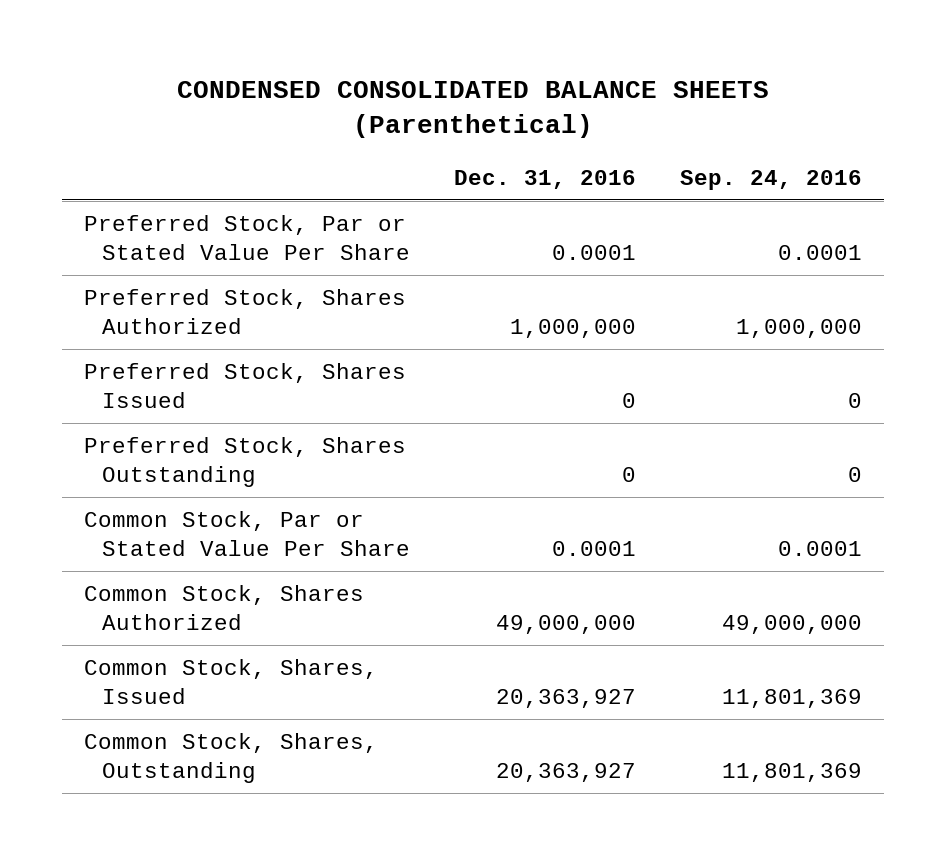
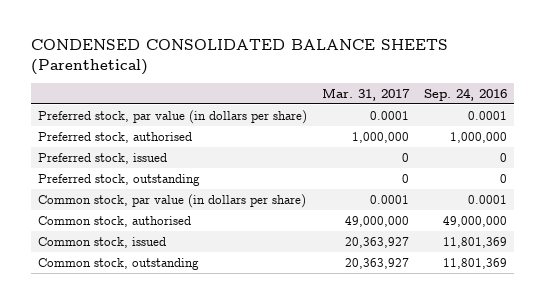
[454,170,637,190] Dec. 31, 2016 -> none
none -> [321,87,410,101] Mar. 31, 2017
[84,214,411,260] Preferred Stock, Par or Stated Value Per Share -> [38,109,308,124] Preferred stock, par value (in dollars per share)
[84,288,407,334] Preferred Stock, Shares Authorized -> [38,131,193,143] Preferred stock, authorised
[84,362,407,408] Preferred Stock, Shares Issued -> [38,152,168,164] Preferred stock, issued
[84,436,407,487] Preferred Stock, Shares Outstanding -> [38,173,201,186] Preferred stock, outstanding
[84,510,411,556] Common Stock, Par or Stated Value Per Share -> [38,193,307,208] Common stock, par value (in dollars per share)
[84,584,365,630] Common Stock, Shares Authorized -> [38,215,192,227] Common stock, authorised
[84,658,379,704] Common Stock, Shares, Issued -> [38,236,167,248] Common stock, issued
[84,732,379,783] Common Stock, Shares, Outstanding -> [38,257,200,270] Common stock, outstanding

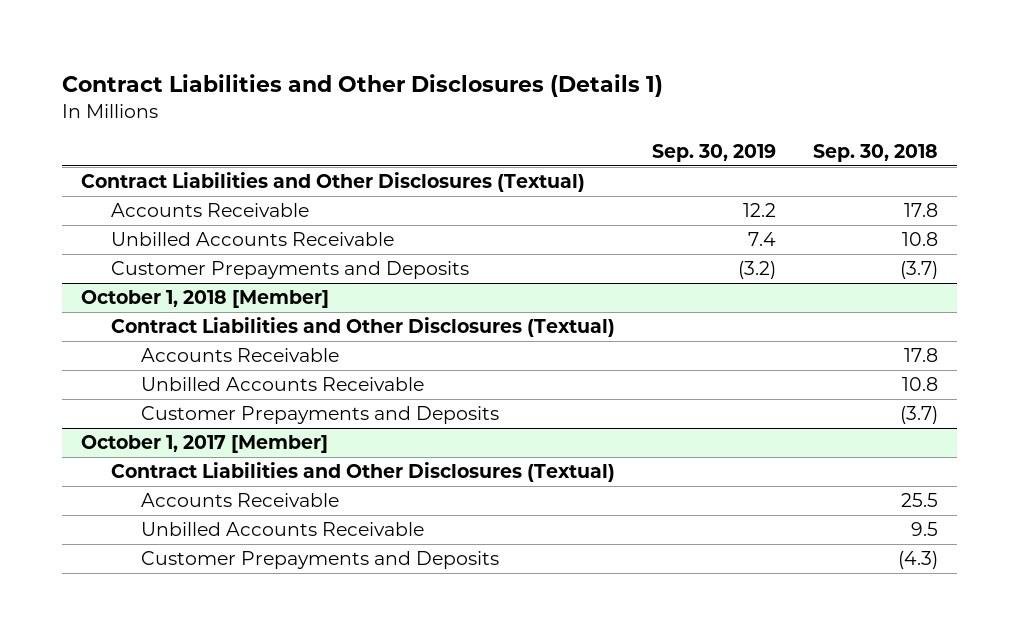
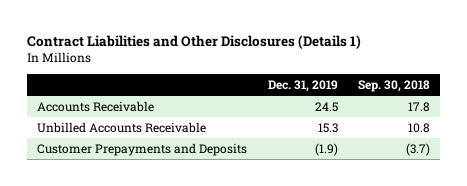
[652,143,777,162] Sep. 30, 2019 -> none
none -> [267,79,338,92] Dec. 31, 2019
[80,172,585,193] Contract Liabilities and Other Disclosures (Textual) -> none
[80,290,329,309] October 1, 2018 [Member] -> none
[111,317,616,338] Contract Liabilities and Other Disclosures (Textual) -> none
[141,348,340,363] Accounts Receivable -> none
[141,377,425,392] Unbilled Accounts Receivable -> none
[141,406,500,425] Customer Prepayments and Deposits -> none
[80,435,328,454] October 1, 2017 [Member] -> none
[111,462,616,483] Contract Liabilities and Other Disclosures (Textual) -> none
[141,493,340,508] Accounts Receivable -> none
[141,522,425,537] Unbilled Accounts Receivable -> none
[141,551,500,570] Customer Prepayments and Deposits -> none

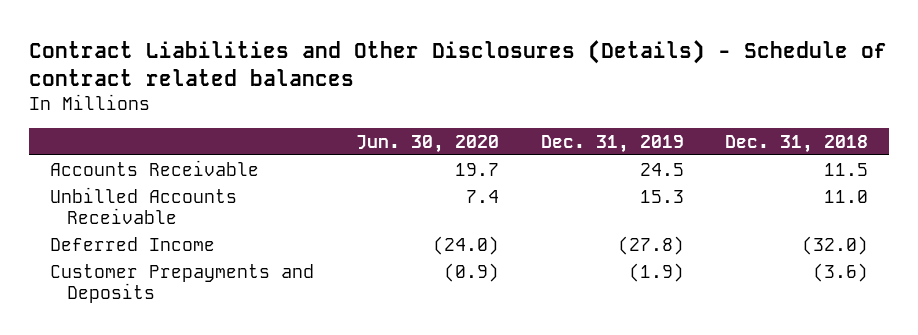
[27,34,362,49] Contract Liabilities and Other Disclosures (Details 1) -> [29,39,888,86] Contract Liabilities and Other Disclosures (Details) - Schedule of contract related balances
[357,79,430,92] Sep. 30, 2018 -> none
none -> [355,134,499,153] Jun. 30, 2020
none -> [725,134,869,153] Dec. 31, 2018
none -> [50,236,216,251] Deferred Income

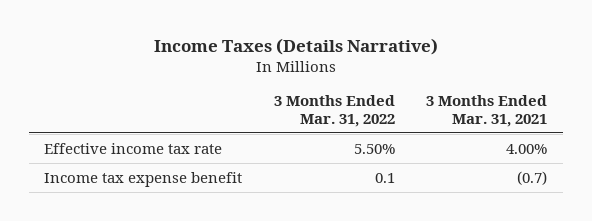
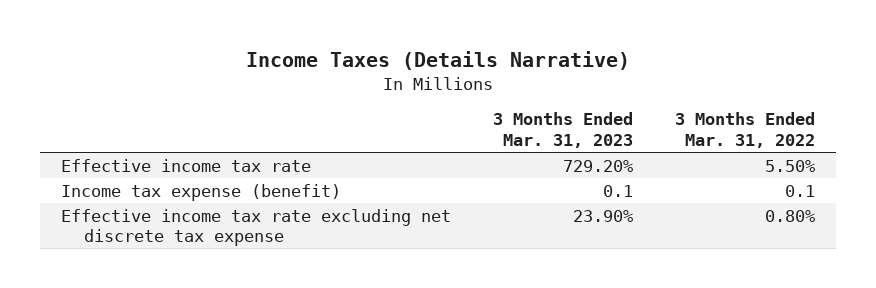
[426,95,548,127] 3 Months Ended Mar. 31, 2021 -> none
none -> [492,112,633,148] 3 Months Ended Mar. 31, 2023
[44,171,243,187] Income tax expense benefit -> [60,183,341,201] Income tax expense (benefit)
none -> [60,208,451,247] Effective income tax rate excluding net discrete tax expense

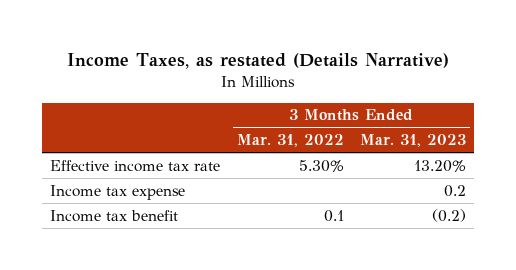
[245,50,630,70] Income Taxes (Details Narrative) -> [67,53,450,70] Income Taxes, as restated (Details Narrative)
[60,208,451,247] Effective income tax rate excluding net discrete tax expense -> none
[562,159,633,172] 729.20% -> [413,159,466,172] 13.20%
[764,159,815,172] 5.50% -> [298,159,344,172] 5.30%
none -> [50,184,186,200] Income tax expense
[60,183,341,201] Income tax expense (benefit) -> [50,209,179,222] Income tax benefit
[602,184,633,197] 0.1 -> [431,208,466,222] (0.2)

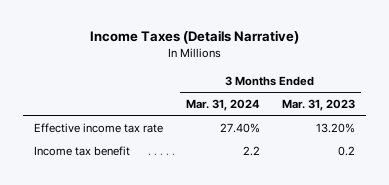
[67,53,450,70] Income Taxes, as restated (Details Narrative) -> [89,30,299,45] Income Taxes (Details Narrative)
[236,134,344,148] Mar. 31, 2022 -> none
none -> [185,98,260,111] Mar. 31, 2024
[50,184,186,200] Income tax expense -> none
[431,208,466,222] (0.2) -> [338,145,356,156] 0.2

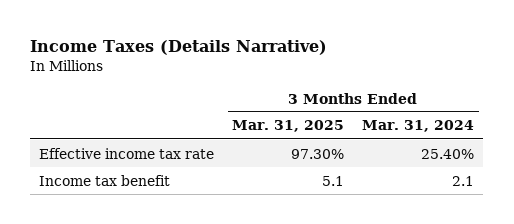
[282,98,356,111] Mar. 31, 2023 -> none
none -> [232,120,345,133] Mar. 31, 2025
[219,122,260,133] 27.40% -> [421,148,475,159] 25.40%
[242,145,260,156] 2.2 -> [452,175,475,186] 2.1

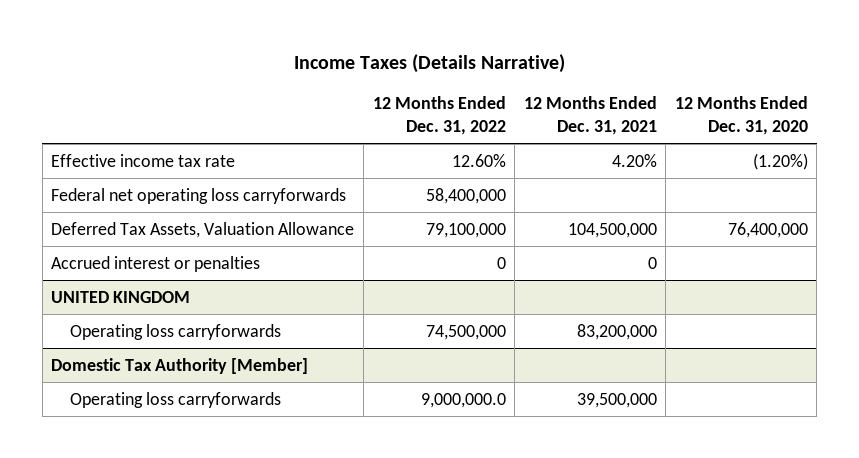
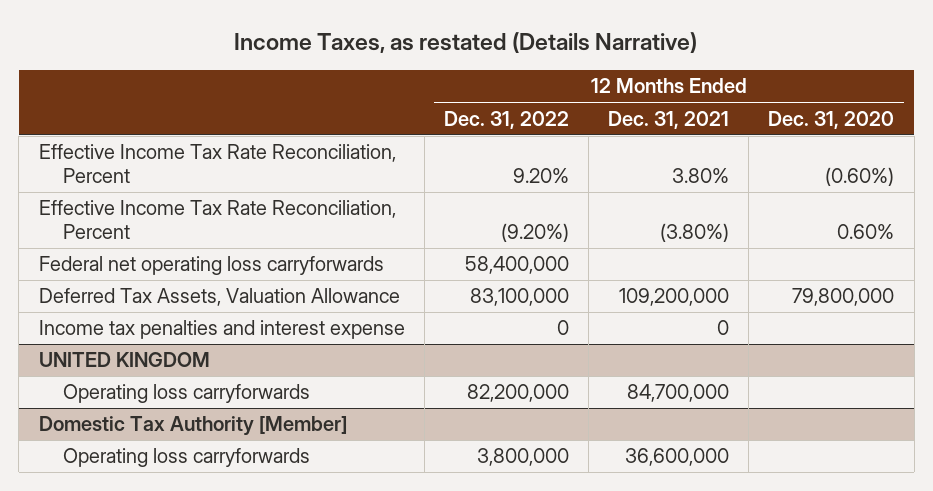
[293,54,565,74] Income Taxes (Details Narrative) -> [234,31,698,53] Income Taxes, as restated (Details Narrative)
[51,153,236,167] Effective income tax rate -> [38,144,396,184] Effective Income Tax Rate Reconciliation, Percent
[451,153,506,167] 12.60% -> [512,168,569,184] 9.20%
[611,153,657,167] 4.20% -> [672,168,730,184] 3.80%
[752,152,808,170] (1.20%) -> [825,167,895,187] (0.60%)
none -> [38,200,396,240] Effective Income Tax Rate Reconciliation, Percent
[425,222,506,238] 79,100,000 -> [469,288,569,307] 83,100,000
[567,222,657,238] 104,500,000 -> [619,288,730,307] 109,200,000
[727,221,808,238] 76,400,000 -> [792,288,895,307] 79,800,000
[51,255,261,272] Accrued interest or penalties -> [38,320,405,340] Income tax penalties and interest expense
[425,324,506,340] 74,500,000 -> [466,384,569,403] 82,200,000
[576,323,657,340] 83,200,000 -> [627,384,730,403] 84,700,000
[420,392,506,408] 9,000,000.0 -> [476,448,569,467] 3,800,000
[576,392,657,408] 39,500,000 -> [625,448,730,467] 36,600,000

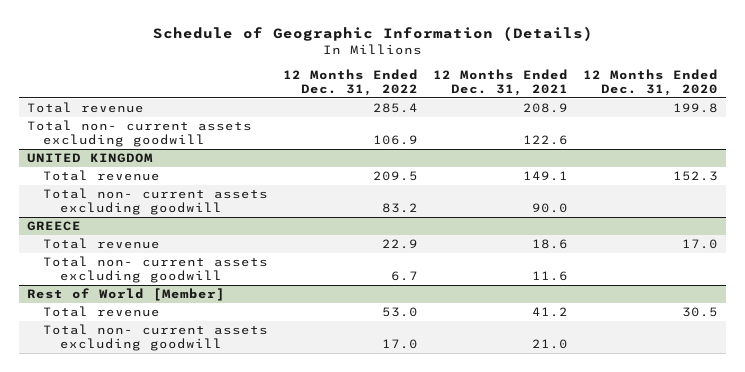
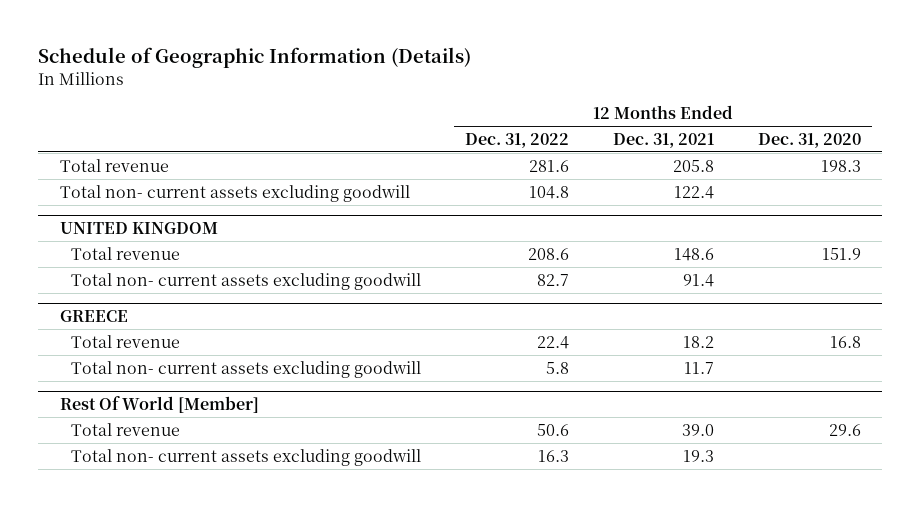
[373,103,419,114] 285.4 -> [529,159,570,172] 281.6
[523,103,569,114] 208.9 -> [672,159,714,172] 205.8
[673,103,719,114] 199.8 -> [820,159,861,172] 198.3
[373,135,419,146] 106.9 -> [529,185,570,199] 104.8
[523,135,569,146] 122.6 -> [673,185,714,199] 122.4
[373,171,419,182] 209.5 -> [528,247,570,260] 208.6
[523,171,569,182] 149.1 -> [673,247,714,261] 148.6
[673,171,719,182] 152.3 -> [821,247,861,260] 151.9
[382,203,419,214] 83.2 -> [537,273,570,286] 82.7
[532,203,569,214] 90.0 -> [682,273,714,287] 91.4
[382,239,419,250] 22.9 -> [537,335,570,349] 22.4
[532,239,569,250] 18.6 -> [682,335,714,348] 18.2
[682,239,719,250] 17.0 -> [829,335,861,348] 16.8
[391,271,419,282] 6.7 -> [546,361,570,374] 5.8
[532,271,569,282] 11.6 -> [683,361,714,374] 11.7
[26,288,225,302] Rest of World [Member] -> [59,395,259,413] Rest Of World [Member]
[382,307,419,318] 53.0 -> [537,423,570,436] 50.6
[532,307,569,318] 41.2 -> [681,423,714,436] 39.0
[682,307,719,318] 30.5 -> [828,423,861,436] 29.6
[382,339,419,350] 17.0 -> [538,449,570,462] 16.3
[532,339,569,350] 21.0 -> [682,449,714,462] 19.3

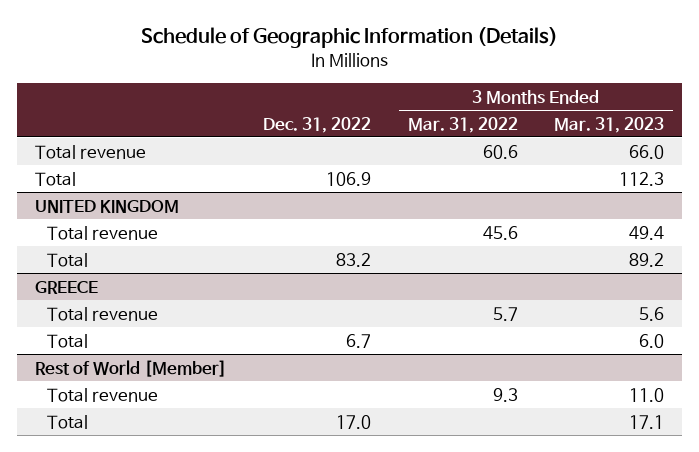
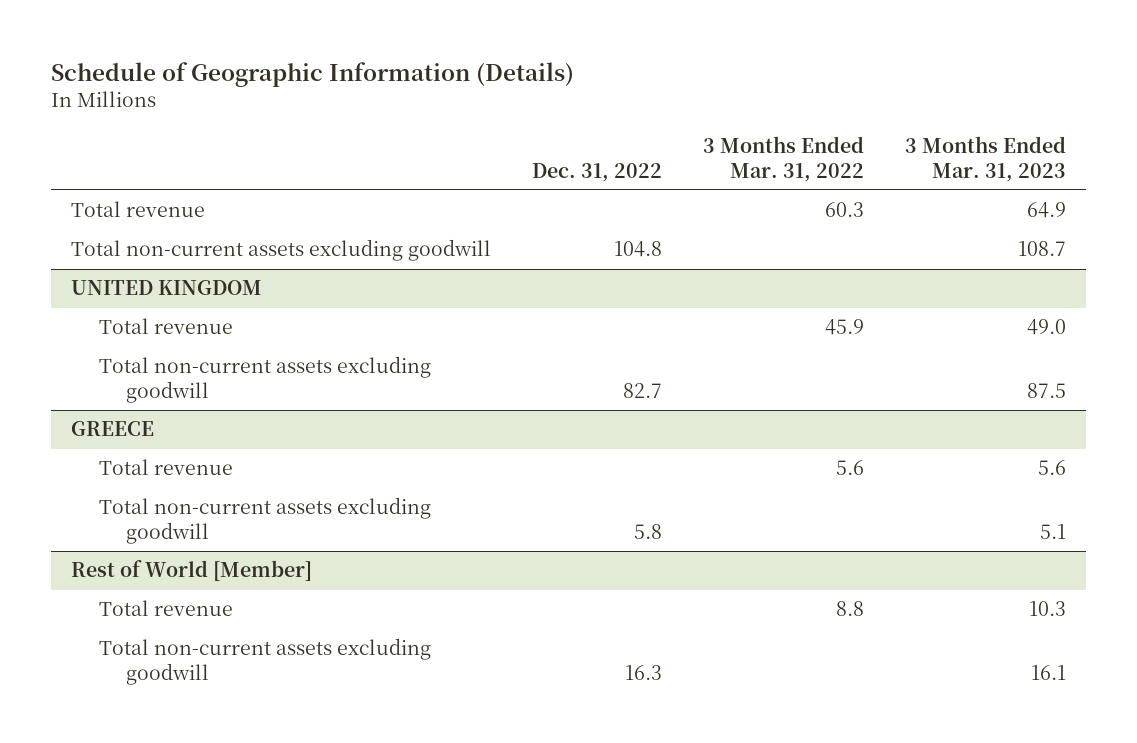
[35,171,77,186] Total -> none
[482,144,518,159] 60.6 -> [824,202,864,218] 60.3
[629,144,665,159] 66.0 -> [1026,202,1066,219] 64.9
none -> [71,239,492,262] Total non-current assets excluding goodwill
[47,252,89,267] Total -> none
[482,225,518,240] 45.6 -> [824,319,864,336] 45.9
[629,225,665,240] 49.4 -> [1026,319,1066,336] 49.0
none -> [98,356,431,403] Total non-current assets excluding goodwill
[47,333,89,348] Total -> none
[492,306,518,321] 5.7 -> [835,460,864,476] 5.6
none -> [98,497,431,544] Total non-current assets excluding goodwill
[47,414,89,429] Total -> none
[492,387,518,402] 9.3 -> [835,601,864,617] 8.8
[629,387,665,402] 11.0 -> [1028,601,1066,617] 10.3
none -> [98,638,431,685] Total non-current assets excluding goodwill

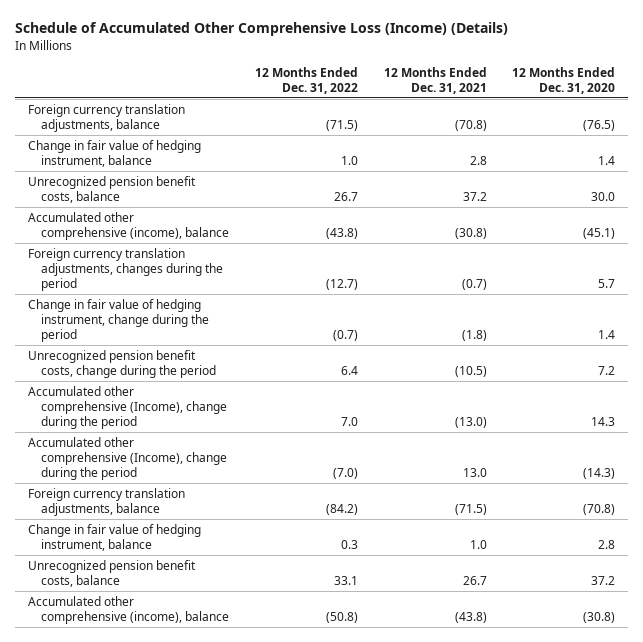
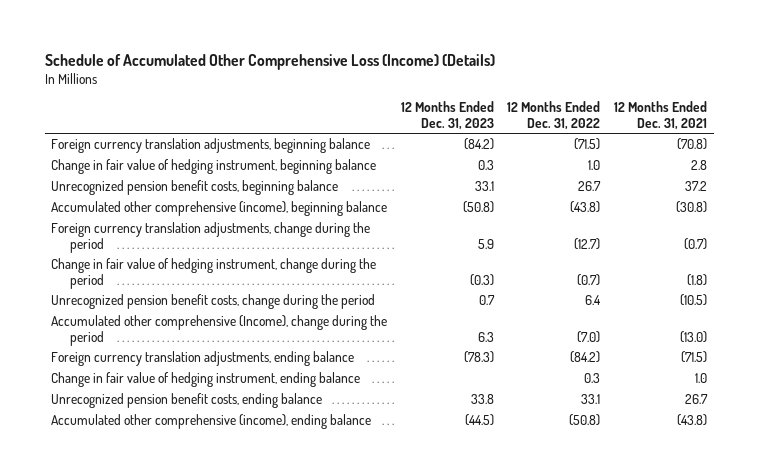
[512,66,616,94] 12 Months Ended Dec. 31, 2020 -> none
none -> [400,101,494,130] 12 Months Ended Dec. 31, 2023
[27,104,185,132] Foreign currency translation adjustments, balance -> [51,138,371,154] Foreign currency translation adjustments, beginning balance
[27,140,201,167] Change in fair value of hedging instrument, balance -> [51,159,377,175] Change in fair value of hedging instrument, beginning balance
[27,176,196,203] Unrecognized pension benefit costs, balance -> [51,180,339,196] Unrecognized pension benefit costs, beginning balance
[27,212,230,240] Accumulated other comprehensive (income), balance -> [51,201,388,217] Accumulated other comprehensive (income), beginning balance
[27,248,224,291] Foreign currency translation adjustments, changes during the period -> [51,222,371,253] Foreign currency translation adjustments, change during the period
[27,437,228,480] Accumulated other comprehensive (Income), change during the period -> none
[340,416,358,426] 7.0 -> [577,330,601,343] (7.0)
[27,488,185,516] Foreign currency translation adjustments, balance -> [51,351,355,367] Foreign currency translation adjustments, ending balance
[27,524,201,551] Change in fair value of hedging instrument, balance -> [51,372,361,388] Change in fair value of hedging instrument, ending balance
[27,560,196,587] Unrecognized pension benefit costs, balance -> [51,393,323,409] Unrecognized pension benefit costs, ending balance
[27,596,230,624] Accumulated other comprehensive (income), balance -> [51,414,372,430] Accumulated other comprehensive (income), ending balance

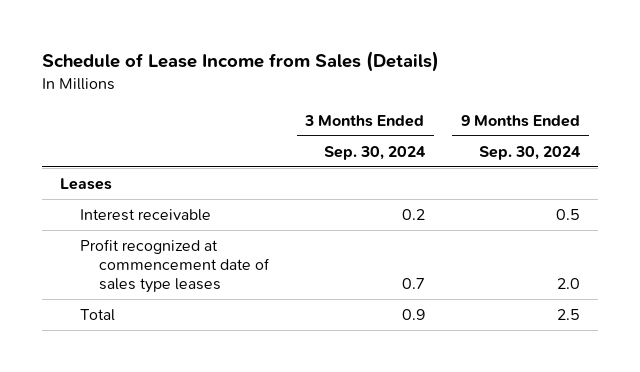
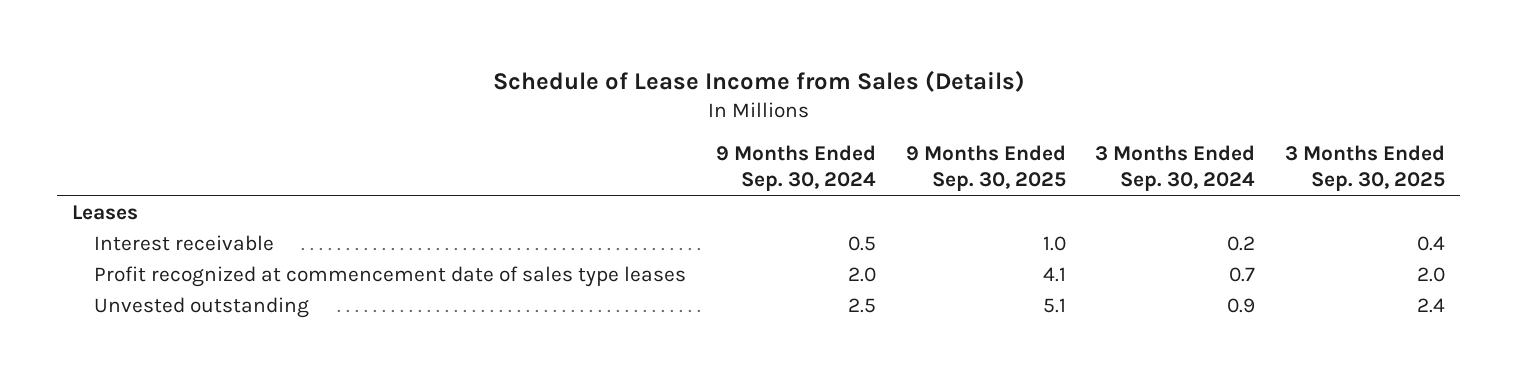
none -> [905,145,1066,192] 9 Months Ended Sep. 30, 2025
none -> [1285,145,1446,192] 3 Months Ended Sep. 30, 2025
[79,308,115,321] Total -> [93,297,309,319] Unvested outstanding

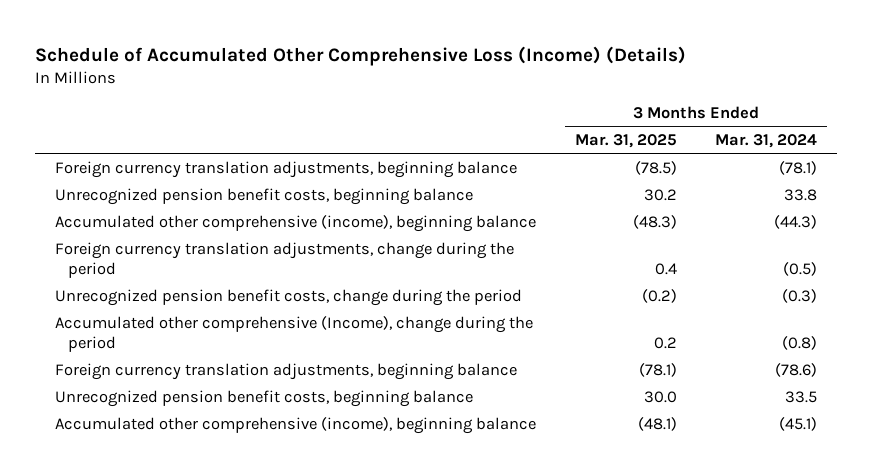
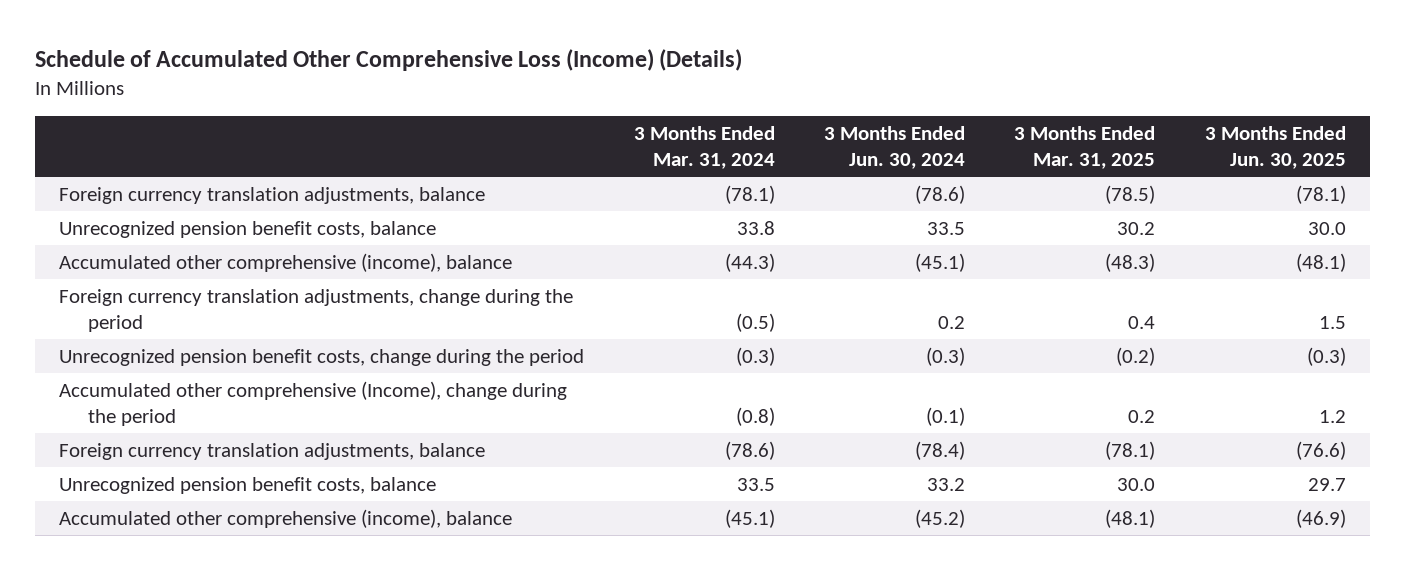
none -> [824,125,966,170] 3 Months Ended Jun. 30, 2024
none -> [1204,125,1346,170] 3 Months Ended Jun. 30, 2025
[54,160,517,178] Foreign currency translation adjustments, beginning balance -> [59,186,486,204] Foreign currency translation adjustments, balance
[54,187,473,205] Unrecognized pension benefit costs, beginning balance -> [59,220,437,238] Unrecognized pension benefit costs, balance
[54,214,536,232] Accumulated other comprehensive (income), beginning balance -> [59,252,513,272] Accumulated other comprehensive (income), balance
[54,362,517,380] Foreign currency translation adjustments, beginning balance -> [59,442,486,460] Foreign currency translation adjustments, balance
[54,389,473,407] Unrecognized pension benefit costs, beginning balance -> [59,476,437,494] Unrecognized pension benefit costs, balance
[54,416,536,434] Accumulated other comprehensive (income), beginning balance -> [59,508,513,528] Accumulated other comprehensive (income), balance

